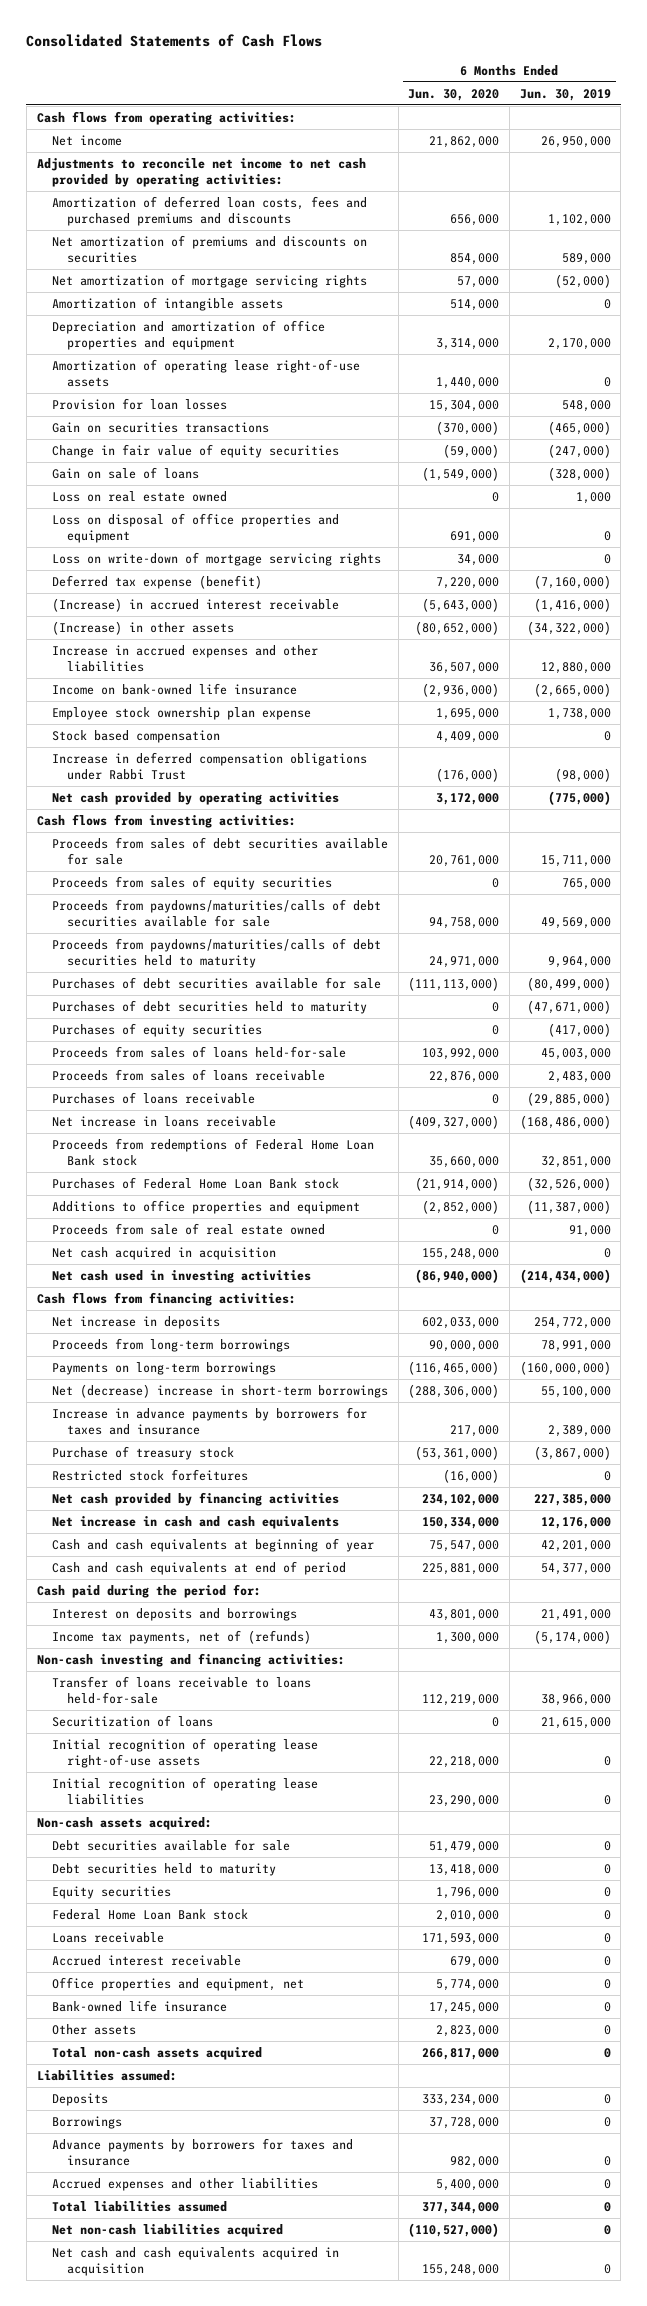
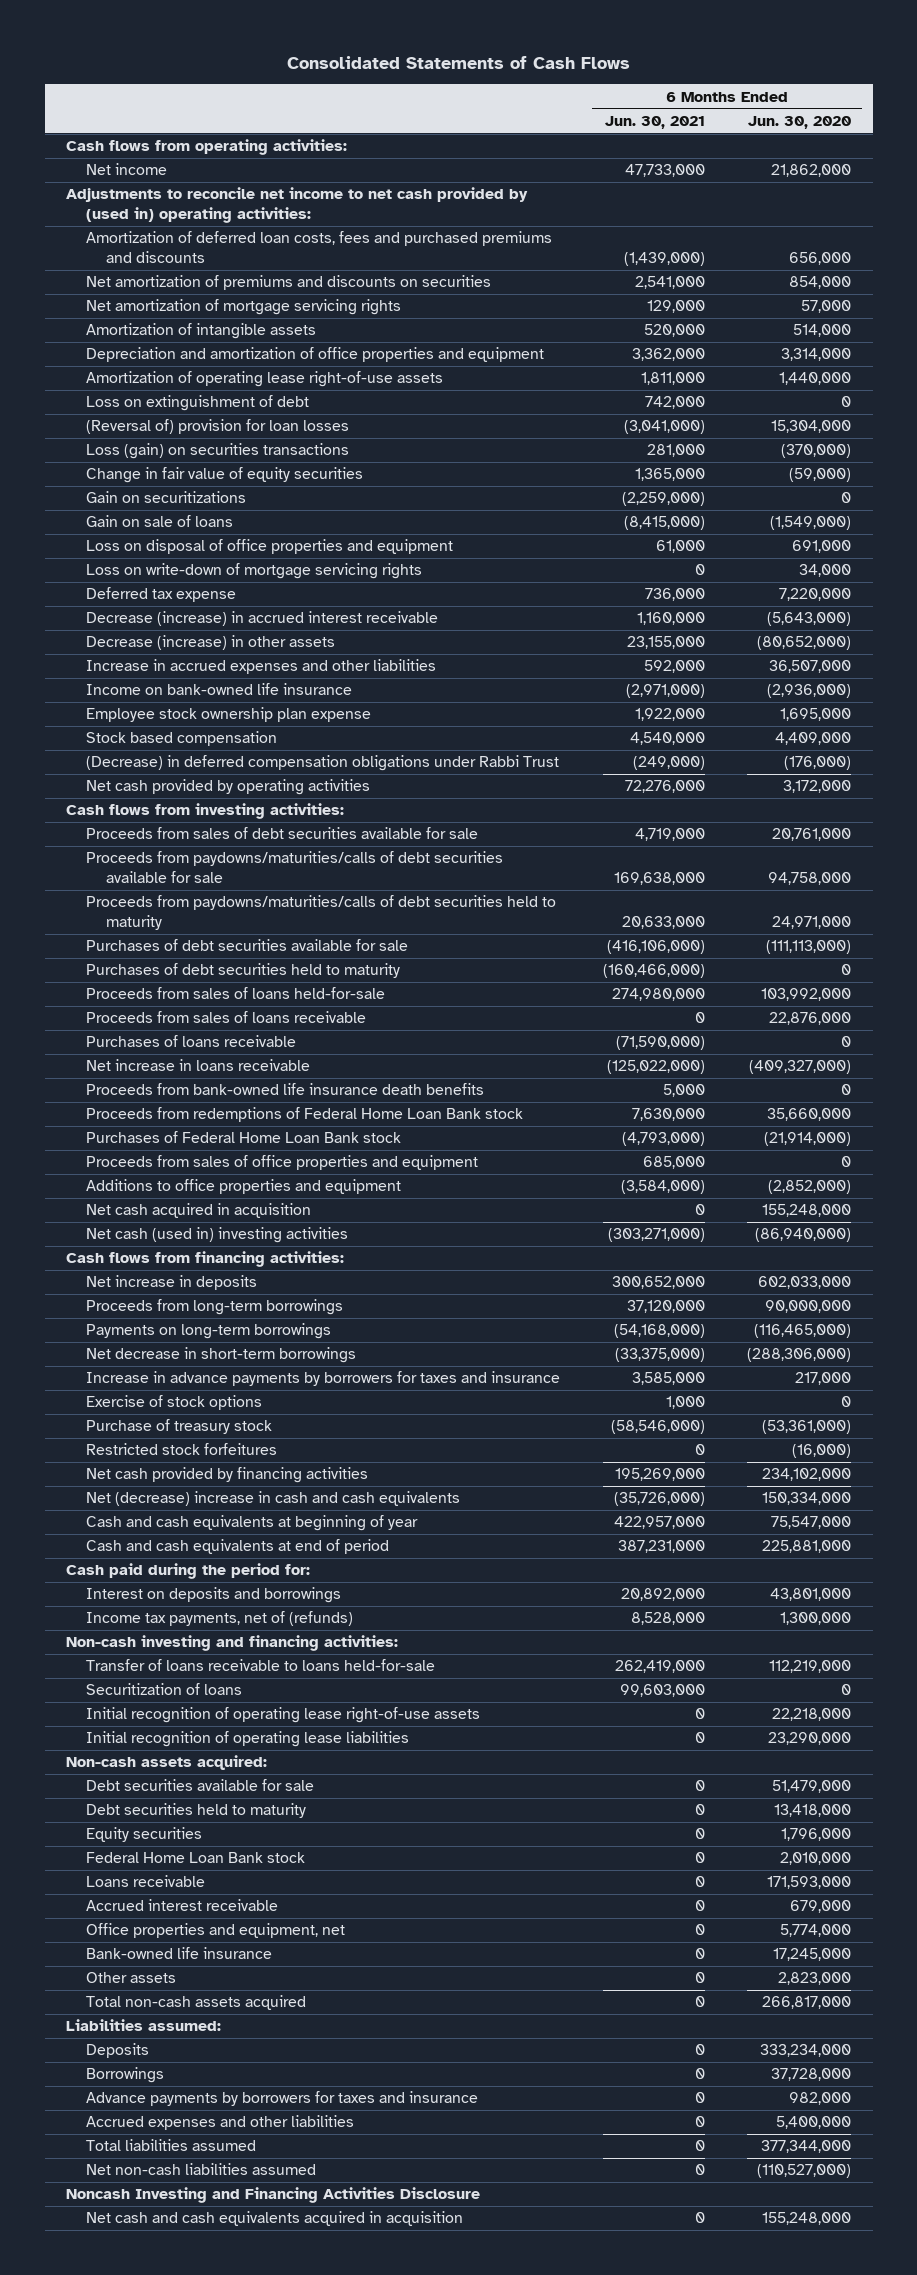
[519,88,611,101] Jun. 30, 2019 -> none
none -> [604,115,705,129] Jun. 30, 2021
[36,157,366,187] Adjustments to reconcile net income to net cash provided by operating activities: -> [66,187,529,224] Adjustments to reconcile net income to net cash provided by (used in) operating activities:
none -> [86,395,310,412] Loss on extinguishment of debt
[52,397,228,410] Provision for loan losses -> [86,419,350,435] (Reversal of) provision for loan losses
[52,421,270,433] Gain on securities transactions -> [86,443,350,460] Loss (gain) on securities transactions
none -> [86,491,247,504] Gain on securitizations
[52,490,228,502] Loss on real estate owned -> none
[52,574,263,589] Deferred tax expense (benefit) -> [86,587,237,603] Deferred tax expense
[52,597,340,612] (Increase) in accrued interest receivable -> [86,611,439,627] Decrease (increase) in accrued interest receivable
[52,620,235,635] (Increase) in other assets -> [86,635,336,651] Decrease (increase) in other assets
[52,751,368,780] Increase in deferred compensation obligations under Rabbi Trust -> [86,755,560,772] (Decrease) in deferred compensation obligations under Rabbi Trust
[52,875,333,890] Proceeds from sales of equity securities -> none
[52,1022,263,1037] Purchases of equity securities -> none
none -> [86,1083,485,1096] Proceeds from bank-owned life insurance death benefits
none -> [86,1155,479,1171] Proceeds from sales of office properties and equipment
[52,1222,326,1235] Proceeds from sale of real estate owned -> none
[52,1269,312,1283] Net cash used in investing activities -> [86,1227,349,1244] Net cash (used in) investing activities
[52,1383,389,1398] Net (decrease) increase in short-term borrowings -> [86,1347,357,1364] Net decrease in short-term borrowings
none -> [86,1395,263,1411] Exercise of stock options
[52,1515,340,1529] Net increase in cash and cash equivalents -> [86,1491,461,1507] Net (decrease) increase in cash and cash equivalents
[52,2223,284,2237] Net non-cash liabilities acquired -> [86,2163,317,2176] Net non-cash liabilities assumed
none -> [66,2187,481,2204] Noncash Investing and Financing Activities Disclosure

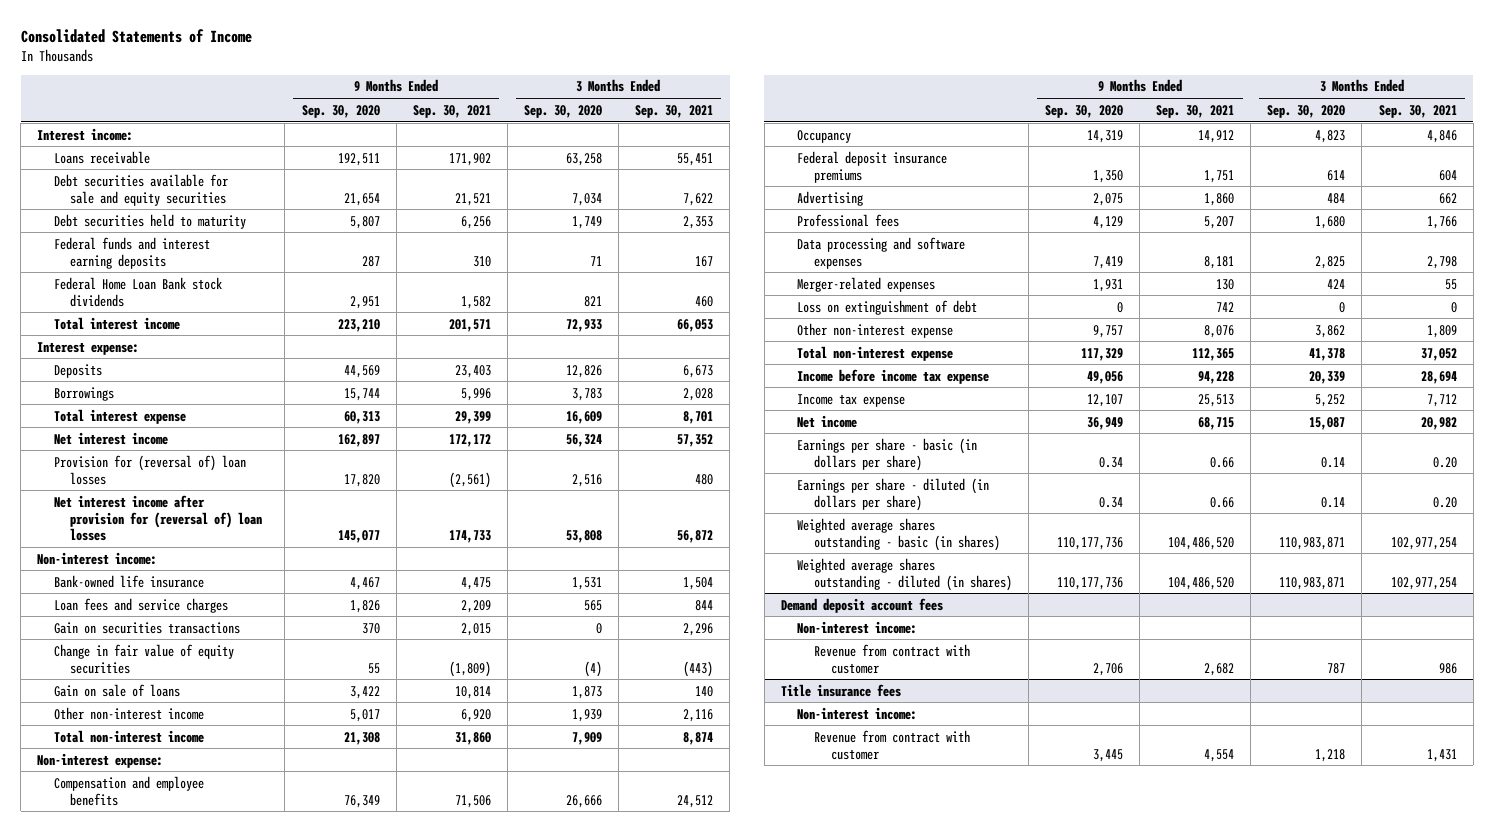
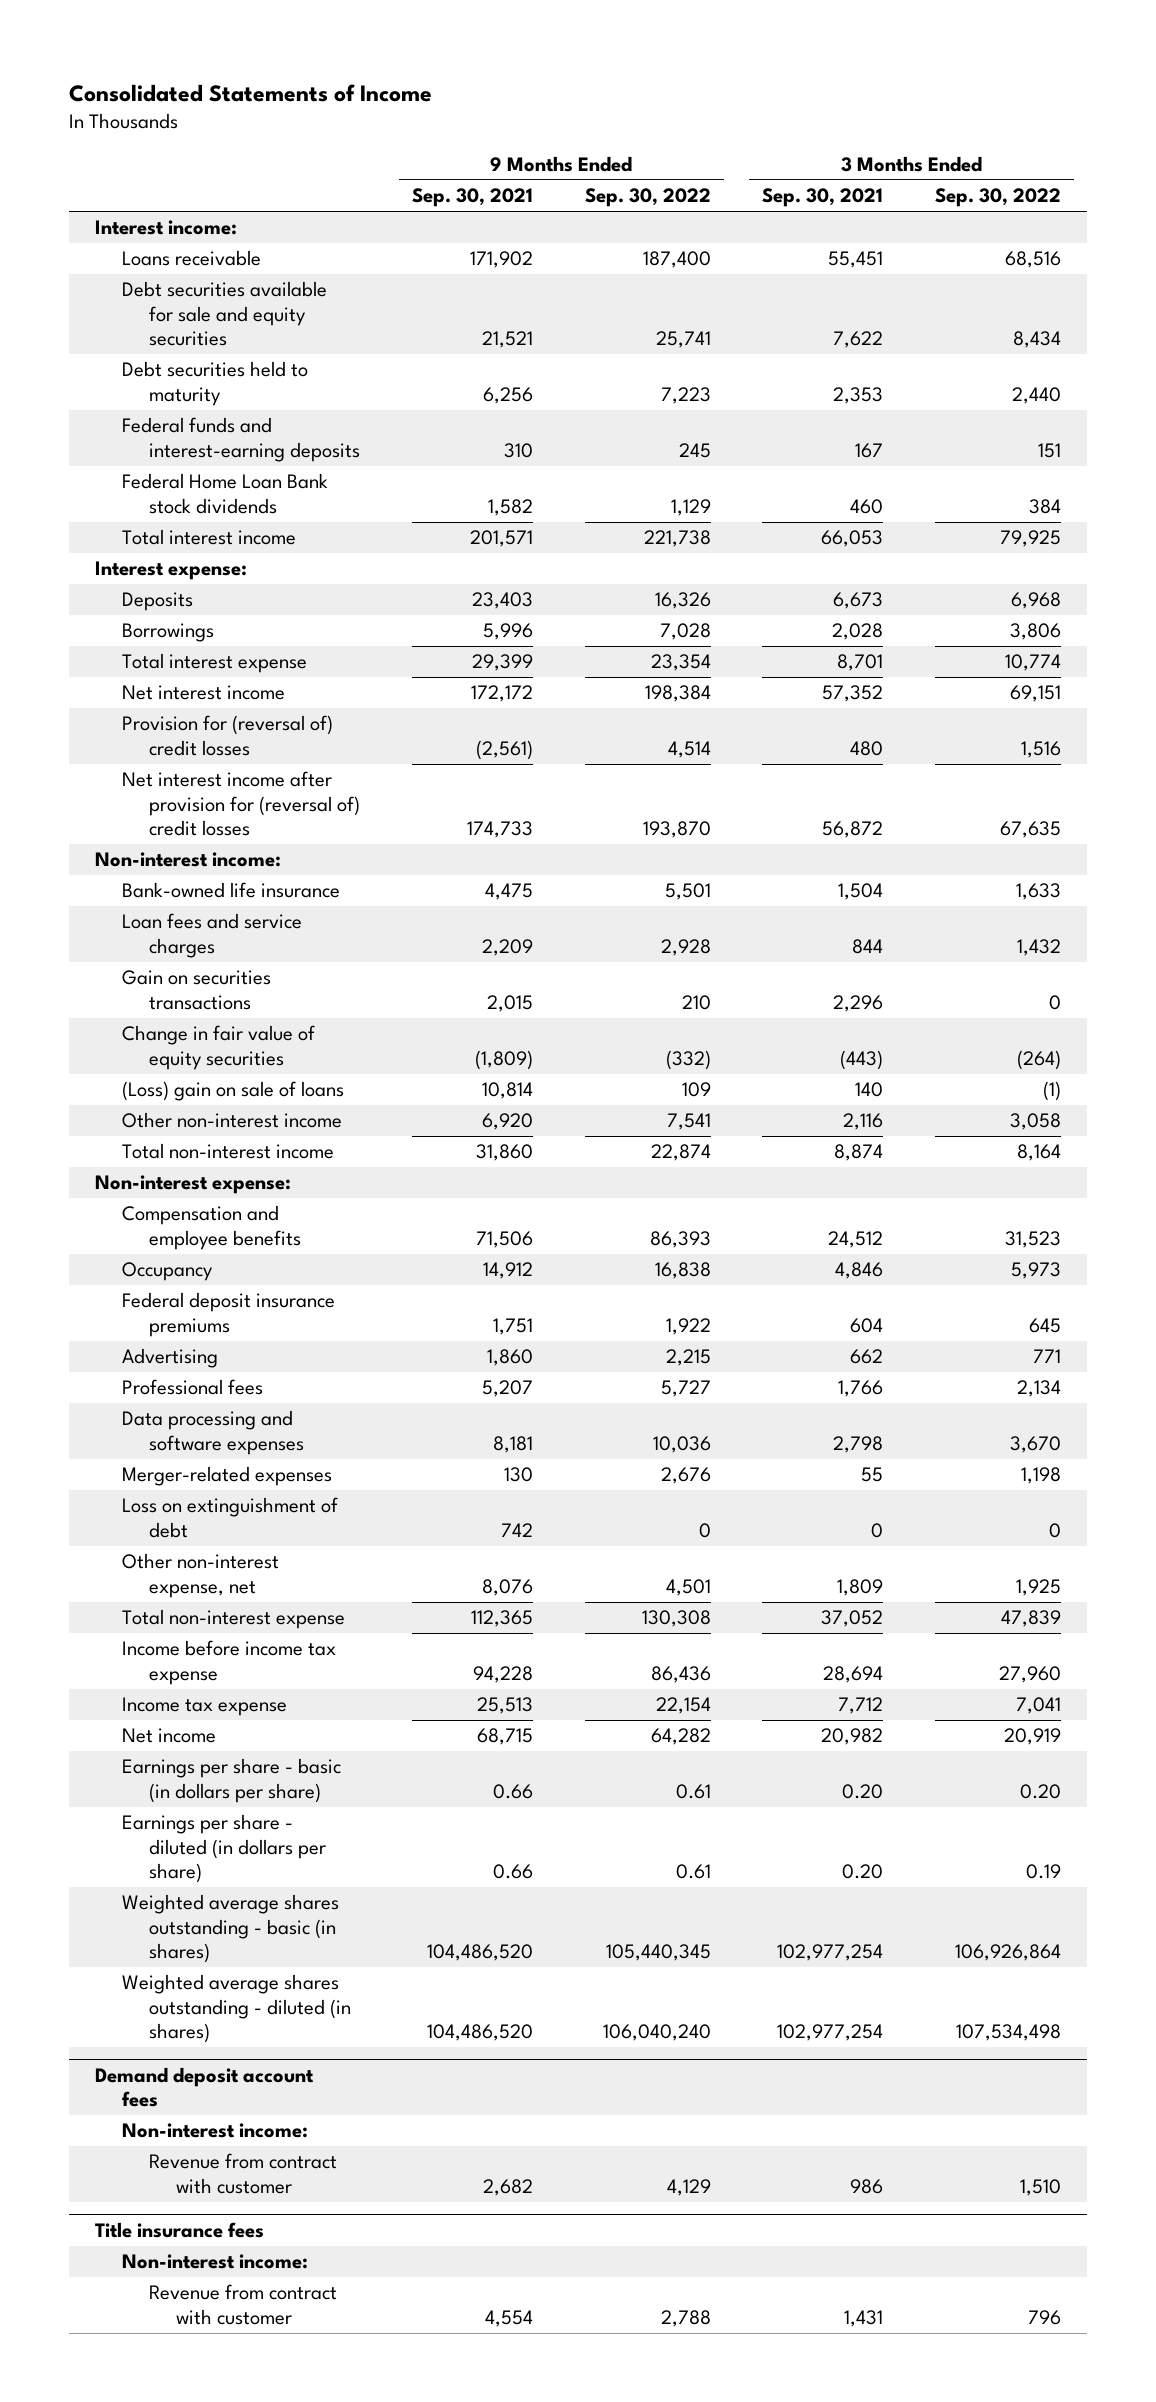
[301,104,380,118] Sep. 30, 2020 -> none
[523,104,602,118] Sep. 30, 2020 -> none
none -> [584,188,711,208] Sep. 30, 2022
none -> [935,188,1062,208] Sep. 30, 2022
[53,236,210,269] Federal funds and interest earning deposits -> [122,417,361,462] Federal funds and interest-earning deposits
[53,454,246,485] Provision for (reversal of) loan losses -> [122,715,334,756] Provision for (reversal of) credit losses
[53,494,263,542] Net interest income after provision for (reversal of) loan losses -> [122,771,361,837] Net interest income after provision for (reversal of) credit losses
[53,683,180,697] Gain on sale of loans -> [122,1081,345,1102] (Loss) gain on sale of loans
[797,322,954,338] Other non-interest expense -> [122,1553,280,1598] Other non-interest expense, net

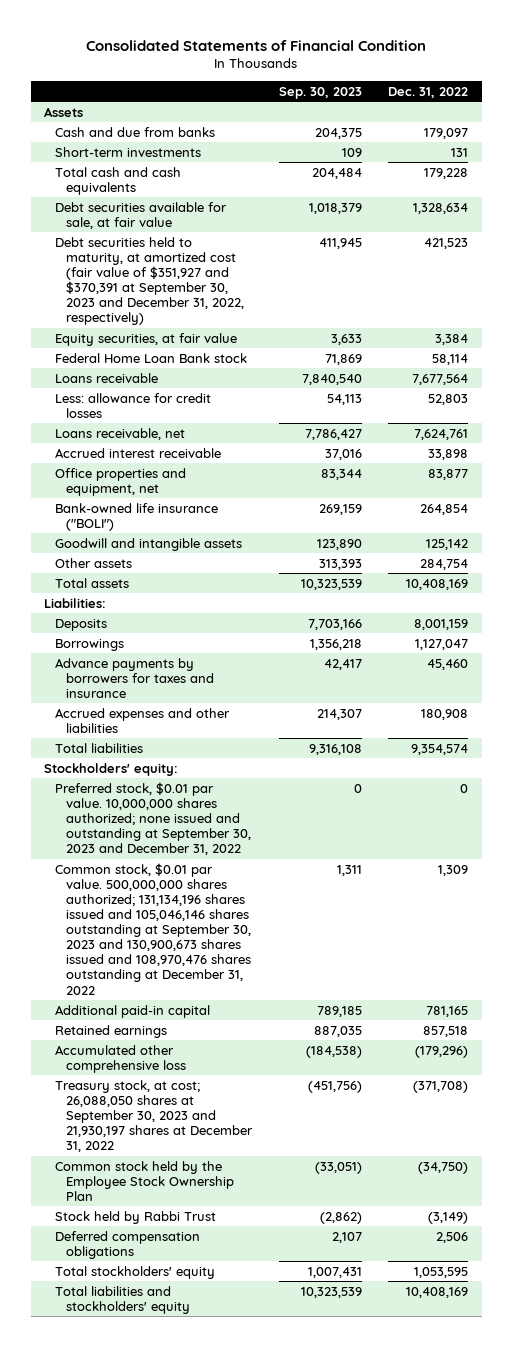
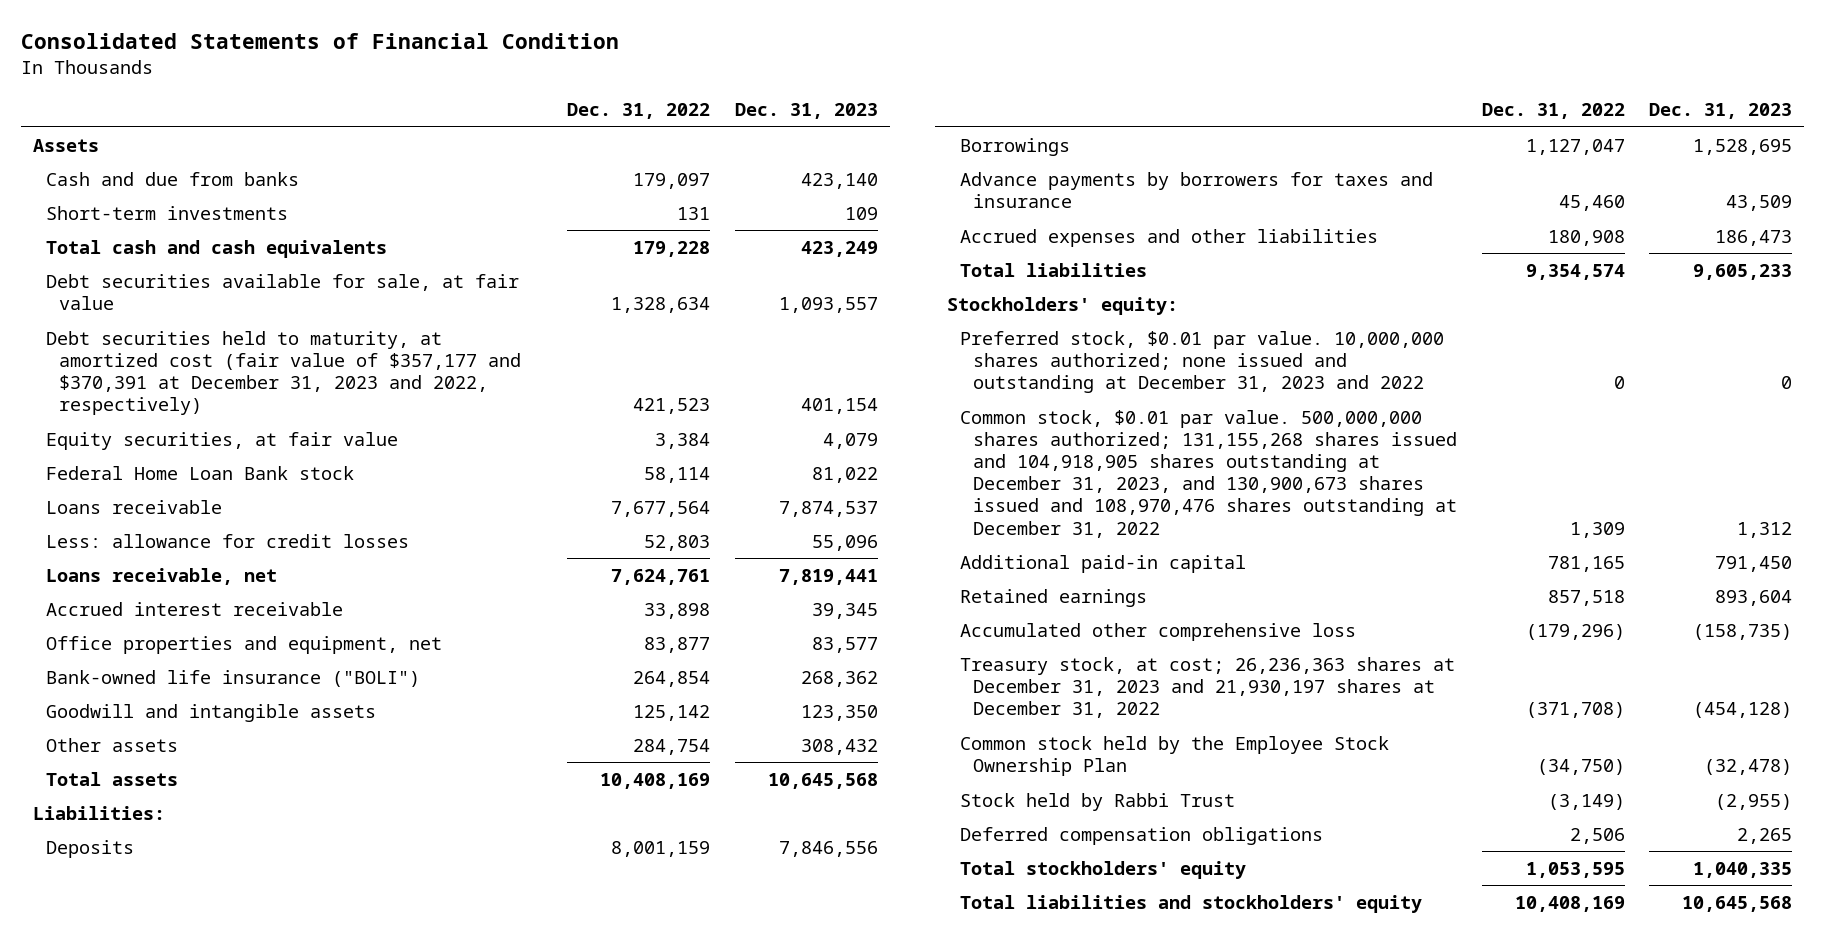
[278,86,362,99] Sep. 30, 2023 -> none
none -> [734,102,878,119] Dec. 31, 2023
[55,236,245,326] Debt securities held to maturity, at amortized cost (fair value of $351,927 and $370,391 at September 30, 2023 and December 31, 2022, respectively) -> [46,330,522,416] Debt securities held to maturity, at amortized cost (fair value of $357,177 and $370,391 at December 31, 2023 and 2022, respectively)
[55,781,252,856] Preferred stock, $0.01 par value. 10,000,000 shares authorized; none issued and outstanding at September 30, 2023 and December 31, 2022 -> [960,330,1445,394] Preferred stock, $0.01 par value. 10,000,000 shares authorized; none issued and outstanding at December 31, 2023 and 2022
[55,862,252,995] Common stock, $0.01 par value. 500,000,000 shares authorized; 131,134,196 shares issued and 105,046,146 shares outstanding at September 30, 2023 and 130,900,673 shares issued and 108,970,476 shares outstanding at December 31, 2022 -> [960,409,1458,538] Common stock, $0.01 par value. 500,000,000 shares authorized; 131,155,268 shares issued and 104,918,905 shares outstanding at December 31, 2023, and 130,900,673 shares issued and 108,970,476 shares outstanding at December 31, 2022
[55,1079,254,1153] Treasury stock, at cost; 26,088,050 shares at September 30, 2023 and 21,930,197 shares at December 31, 2022 -> [960,656,1456,719] Treasury stock, at cost; 26,236,363 shares at December 31, 2023 and 21,930,197 shares at December 31, 2022

